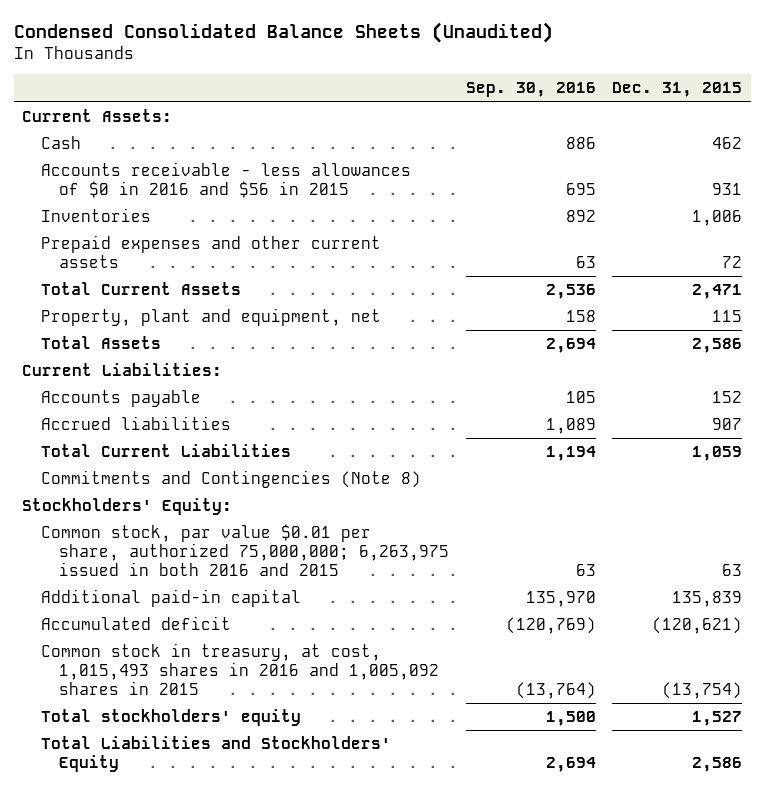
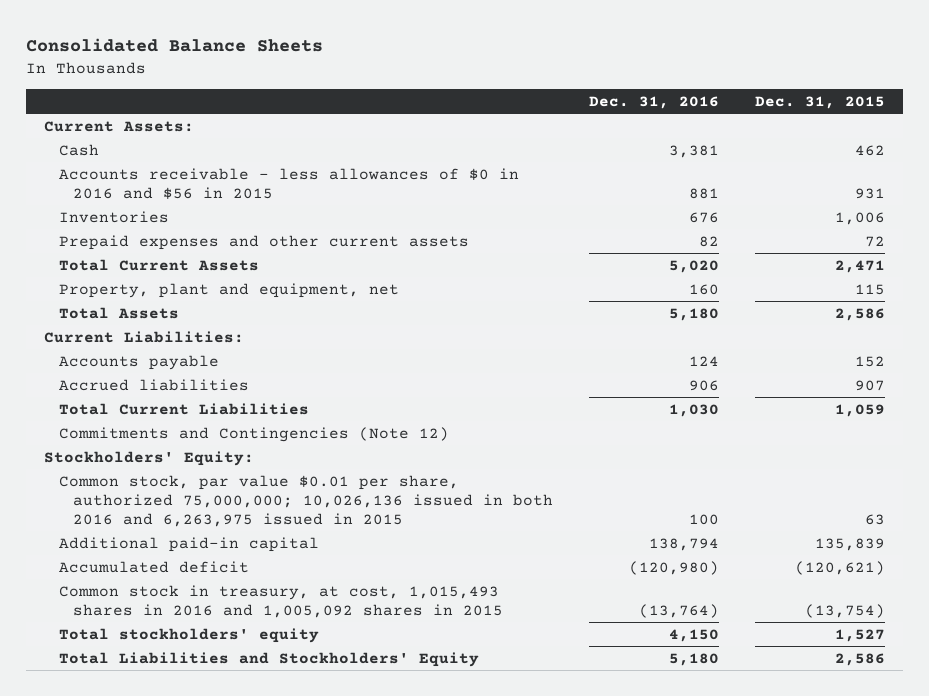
[14,22,554,44] Condensed Consolidated Balance Sheets (Unaudited) -> [26,38,324,53] Consolidated Balance Sheets
[465,82,596,98] Sep. 30, 2016 -> none
none -> [589,95,720,109] Dec. 31, 2016
[40,470,421,489] Commitments and Contingencies (Note 8) -> [58,426,449,442] Commitments and Contingencies (Note 12)
[40,524,450,576] Common stock, par value $0.01 per share, authorized 75,000,000; 6,263,975 issued in both 2016 and 2015 -> [58,474,554,527] Common stock, par value $0.01 per share, authorized 75,000,000; 10,026,136 issued in both 2016 and 6,263,975 issued in 2015

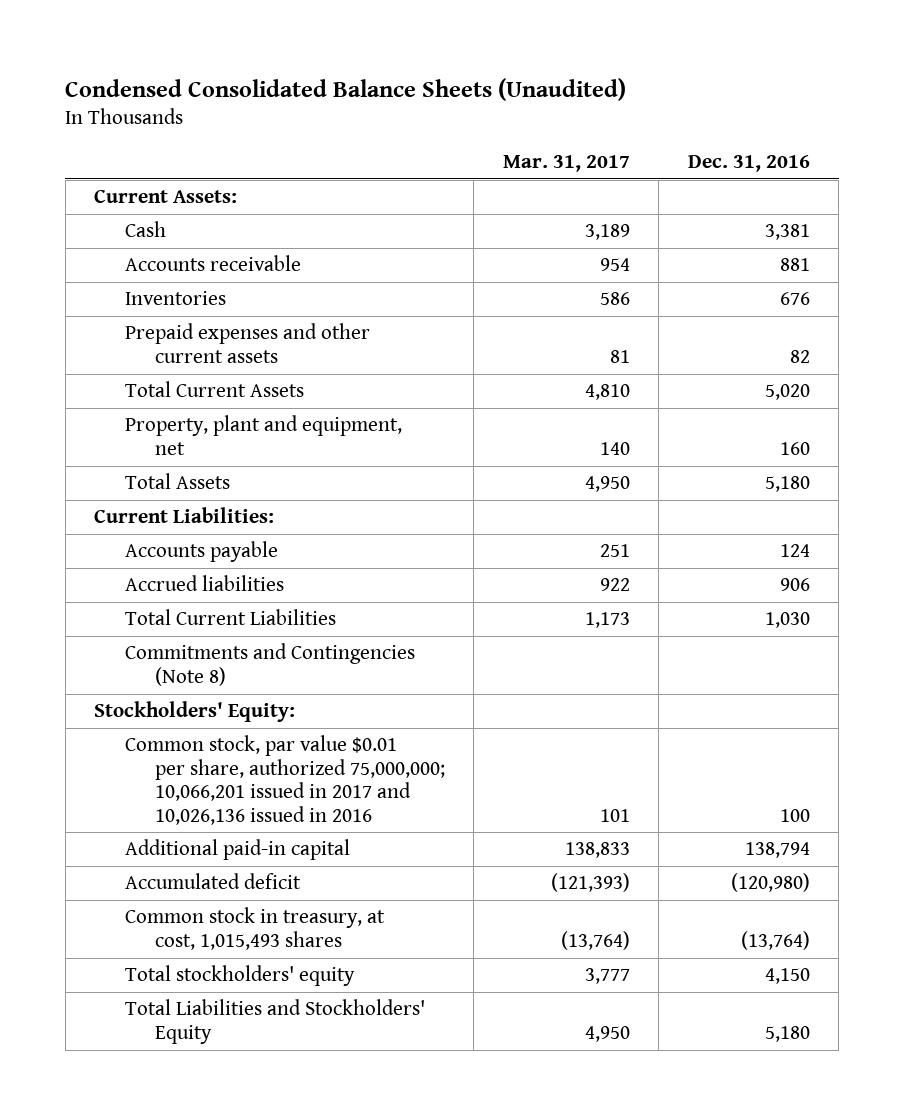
[26,38,324,53] Consolidated Balance Sheets -> [65,77,627,101] Condensed Consolidated Balance Sheets (Unaudited)
[755,95,886,109] Dec. 31, 2015 -> none
none -> [502,154,630,172] Mar. 31, 2017
[58,167,519,199] Accounts receivable - less allowances of $0 in 2016 and $56 in 2015 -> [124,255,301,272] Accounts receivable
[58,426,449,442] Commitments and Contingencies (Note 12) -> [124,643,415,686] Commitments and Contingencies (Note 8)
[58,474,554,527] Common stock, par value $0.01 per share, authorized 75,000,000; 10,026,136 issued in both 2016 and 6,263,975 issued in 2015 -> [124,735,445,825] Common stock, par value $0.01 per share, authorized 75,000,000; 10,066,201 issued in 2017 and 10,026,136 issued in 2016
[58,584,504,618] Common stock in treasury, at cost, 1,015,493 shares in 2016 and 1,005,092 shares in 2015 -> [124,907,385,950] Common stock in treasury, at cost, 1,015,493 shares

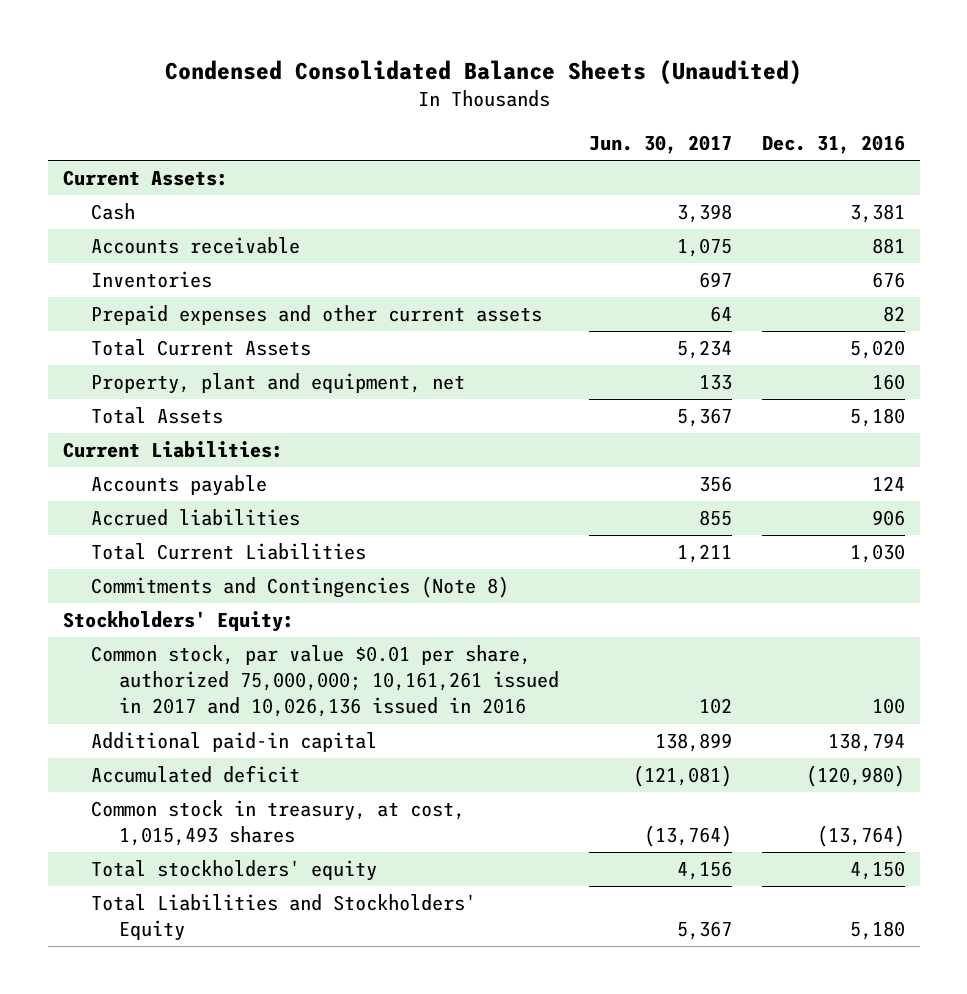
[502,154,630,172] Mar. 31, 2017 -> none
none -> [588,135,732,155] Jun. 30, 2017
[124,735,445,825] Common stock, par value $0.01 per share, authorized 75,000,000; 10,066,201 issued in 2017 and 10,026,136 issued in 2016 -> [90,645,559,718] Common stock, par value $0.01 per share, authorized 75,000,000; 10,161,261 issued in 2017 and 10,026,136 issued in 2016

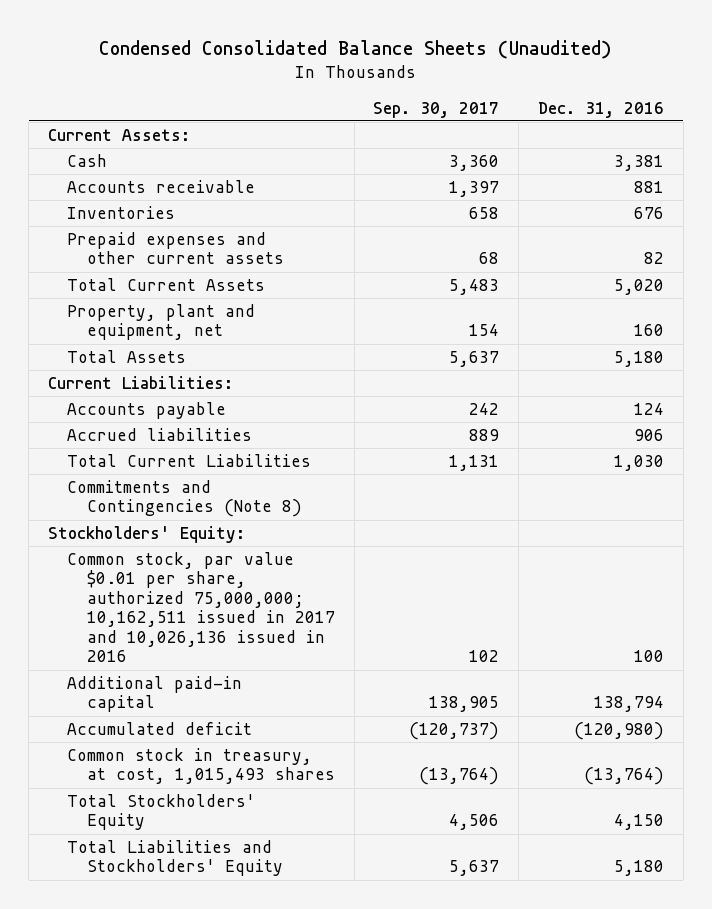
[588,135,732,155] Jun. 30, 2017 -> none
none -> [373,101,500,118] Sep. 30, 2017
[90,645,559,718] Common stock, par value $0.01 per share, authorized 75,000,000; 10,161,261 issued in 2017 and 10,026,136 issued in 2016 -> [67,551,335,663] Common stock, par value $0.01 per share, authorized 75,000,000; 10,162,511 issued in 2017 and 10,026,136 issued in 2016
[90,860,377,882] Total stockholders' equity -> [67,793,256,831] Total Stockholders' Equity

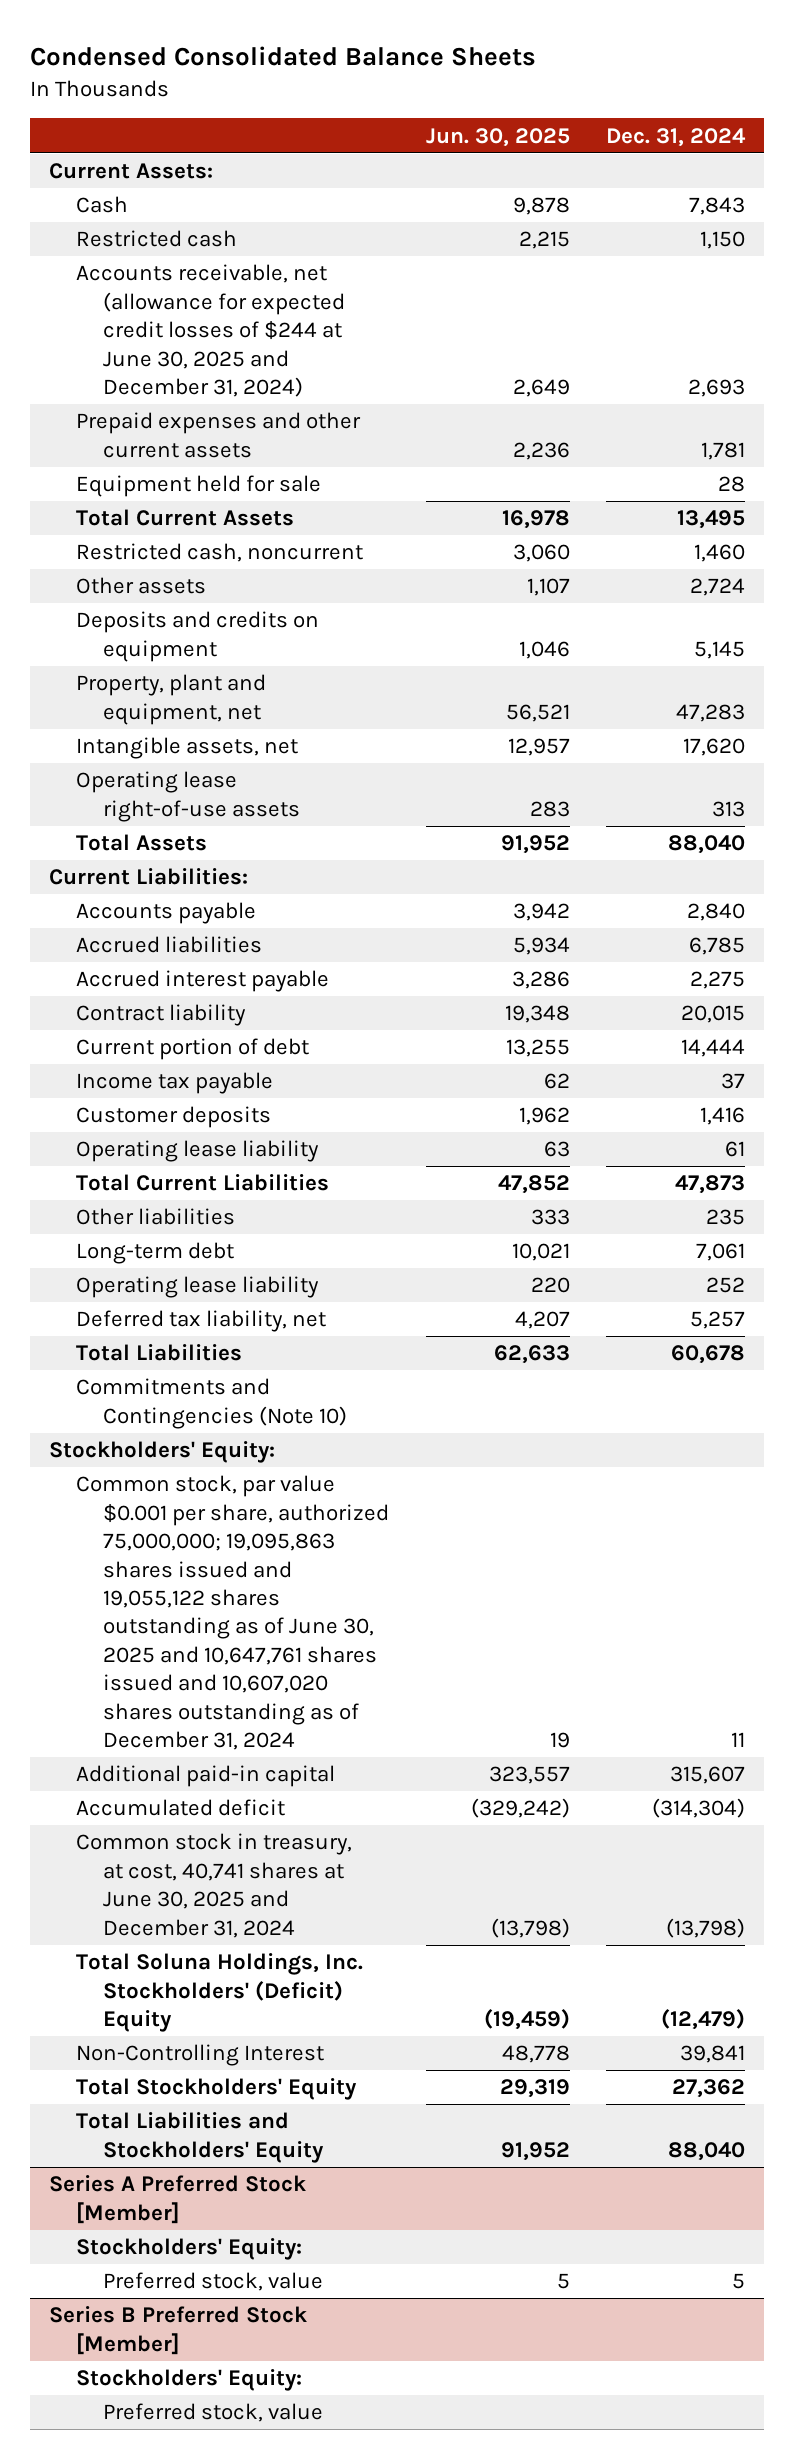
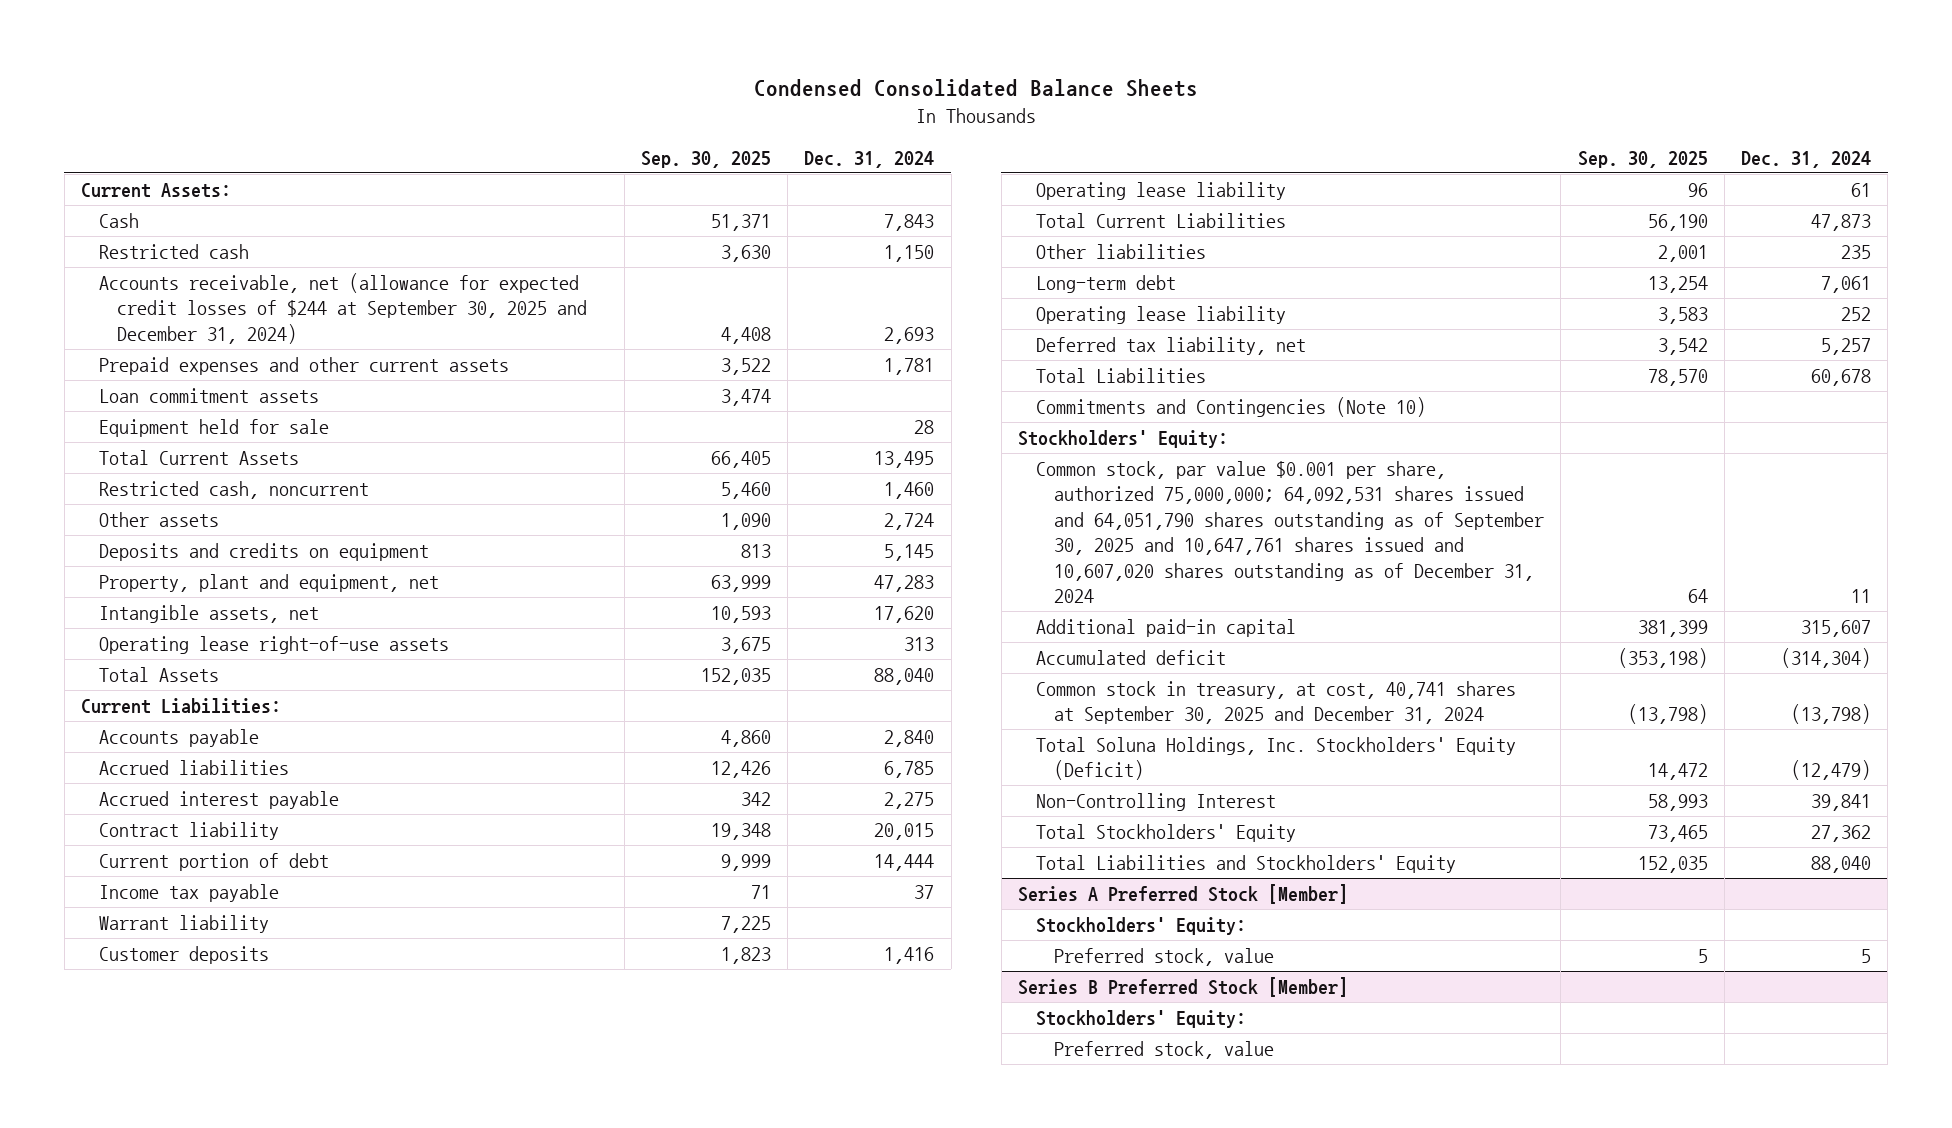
[425,127,570,147] Jun. 30, 2025 -> none
none -> [640,150,771,168] Sep. 30, 2025
[75,264,345,398] Accounts receivable, net (allowance for expected credit losses of $244 at June 30, 2025 and December 31, 2024) -> [99,272,588,344] Accounts receivable, net (allowance for expected credit losses of $244 at September 30, 2025 and December 31, 2024)
none -> [99,387,320,403] Loan commitment assets
none -> [99,914,270,933] Warrant liability
[75,1475,389,1751] Common stock, par value $0.001 per share, authorized 75,000,000; 19,095,863 shares issued and 19,055,122 shares outstanding as of June 30, 2025 and 10,647,761 shares issued and 10,607,020 shares outstanding as of December 31, 2024 -> [1035,460,1544,604] Common stock, par value $0.001 per share, authorized 75,000,000; 64,092,531 shares issued and 64,051,790 shares outstanding as of September 30, 2025 and 10,647,761 shares issued and 10,607,020 shares outstanding as of December 31, 2024
[75,1833,352,1938] Common stock in treasury, at cost, 40,741 shares at June 30, 2025 and December 31, 2024 -> [1035,680,1516,725] Common stock in treasury, at cost, 40,741 shares at September 30, 2025 and December 31, 2024
[75,1953,363,2033] Total Soluna Holdings, Inc. Stockholders' (Deficit) Equity -> [1035,736,1516,781] Total Soluna Holdings, Inc. Stockholders' Equity (Deficit)

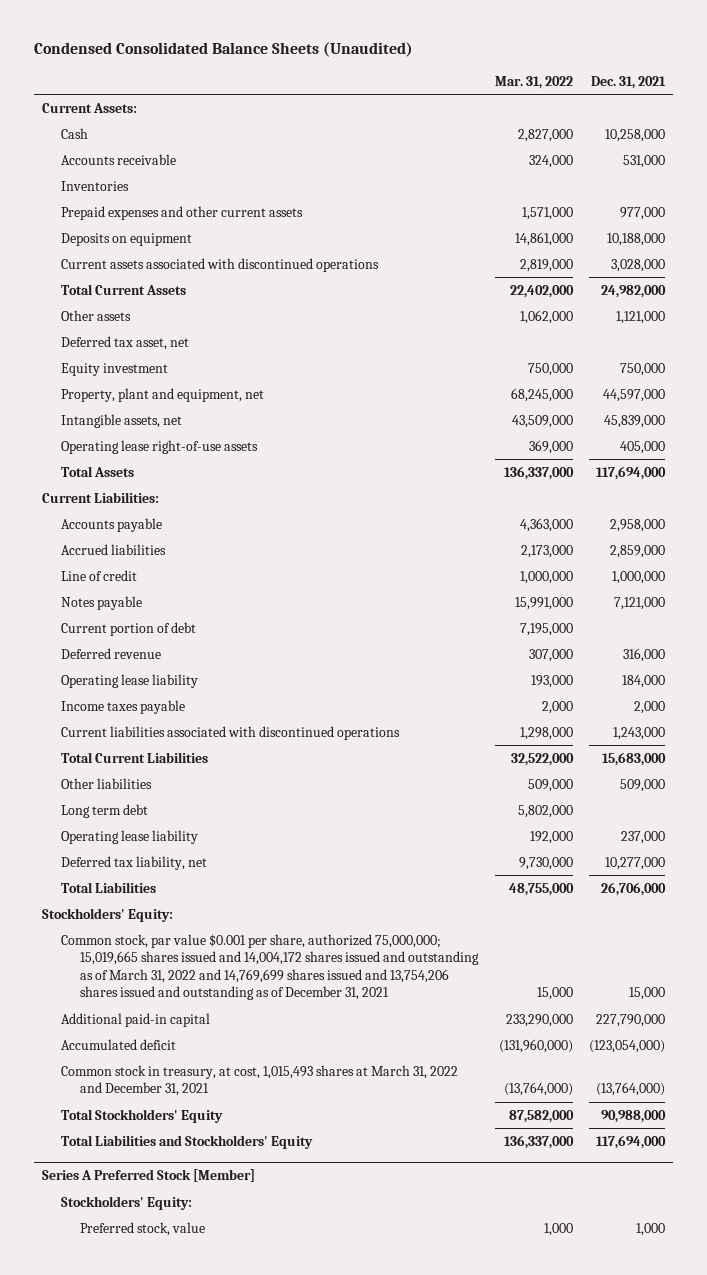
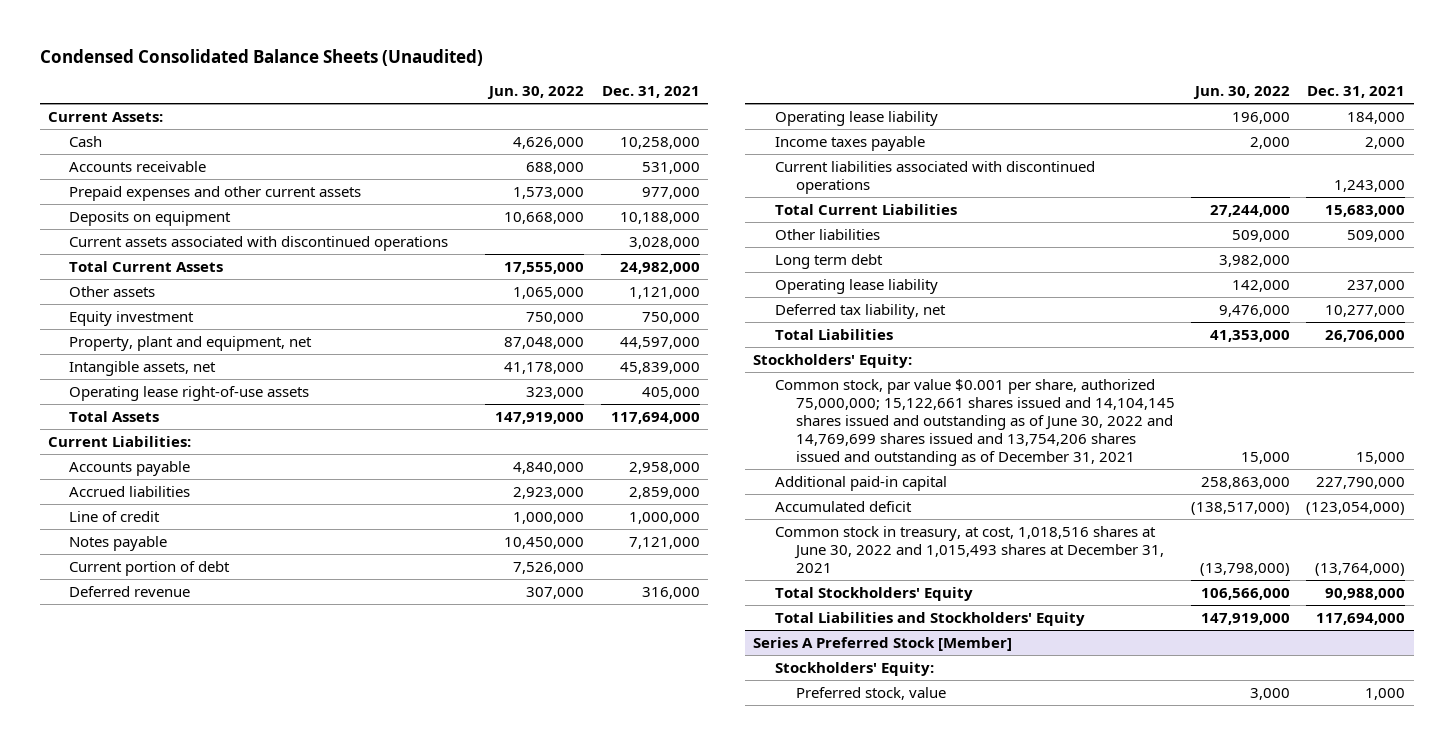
[494,75,573,89] Mar. 31, 2022 -> none
none -> [487,85,585,99] Jun. 30, 2022
[60,180,129,191] Inventories -> none
[60,335,189,350] Deferred tax asset, net -> none
[60,933,480,1000] Common stock, par value $0.001 per share, authorized 75,000,000; 15,019,665 shares issued and 14,004,172 shares issued and outstanding as of March 31, 2022 and 14,769,699 shares issued and 13,754,206 shares issued and outstanding as of December 31, 2021 -> [774,379,1175,466] Common stock, par value $0.001 per share, authorized 75,000,000; 15,122,661 shares issued and 14,104,145 shares issued and outstanding as of June 30, 2022 and 14,769,699 shares issued and 13,754,206 shares issued and outstanding as of December 31, 2021
[60,1064,458,1097] Common stock in treasury, at cost, 1,015,493 shares at March 31, 2022 and December 31, 2021 -> [774,526,1164,573] Common stock in treasury, at cost, 1,018,516 shares at June 30, 2022 and 1,015,493 shares at December 31, 2021

